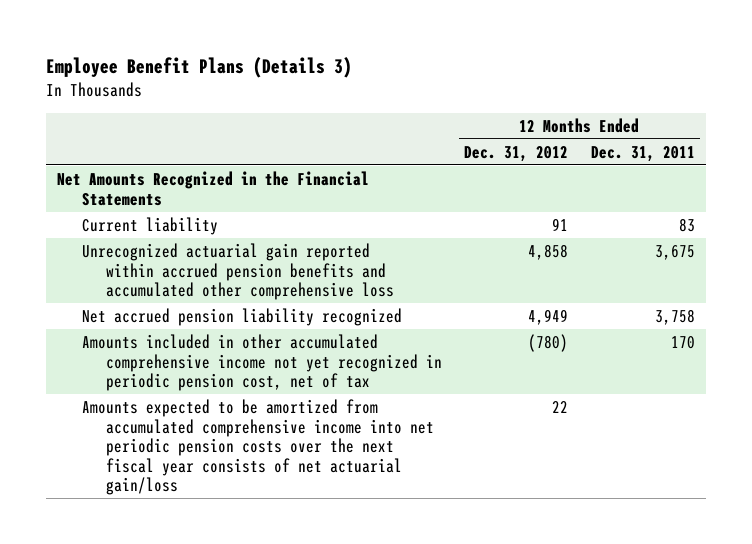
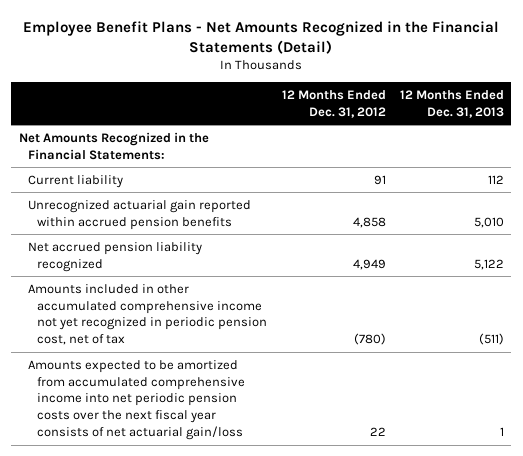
[46,56,353,78] Employee Benefit Plans (Details 3) -> [23,20,500,54] Employee Benefit Plans - Net Amounts Recognized in the Financial Statements (Detail)
[590,145,695,162] Dec. 31, 2011 -> none
none -> [400,89,505,118] 12 Months Ended Dec. 31, 2013
[57,170,370,206] Net Amounts Recognized in the Financial Statements -> [18,131,209,160] Net Amounts Recognized in the Financial Statements:
[81,242,395,301] Unrecognized actuarial gain reported within accrued pension benefits and accumulated other comprehensive loss -> [27,199,251,230] Unrecognized actuarial gain reported within accrued pension benefits

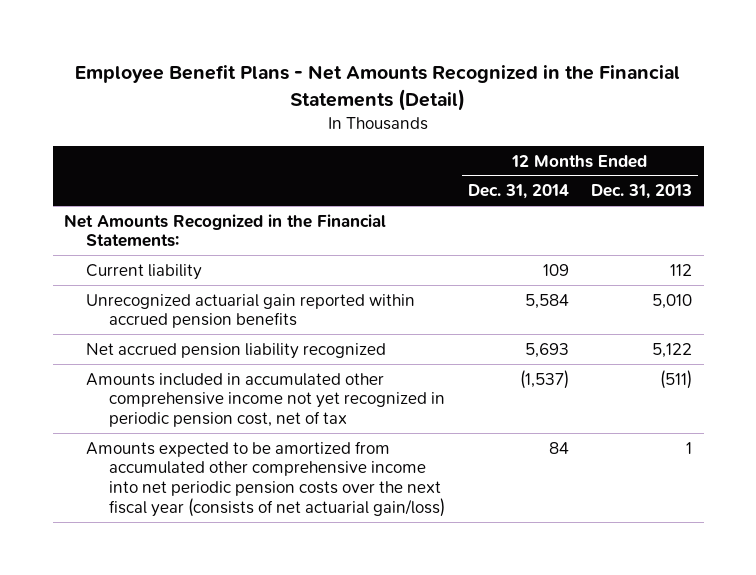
[281,89,386,118] 12 Months Ended Dec. 31, 2012 -> none
none -> [467,184,569,200] Dec. 31, 2014
[27,283,268,346] Amounts included in other accumulated comprehensive income not yet recognized in periodic pension cost, net of tax -> [86,372,445,428] Amounts included in accumulated other comprehensive income not yet recognized in periodic pension cost, net of tax
[27,359,246,440] Amounts expected to be amortized from accumulated comprehensive income into net periodic pension costs over the next fiscal year consists of net actuarial gain/loss -> [86,440,445,518] Amounts expected to be amortized from accumulated other comprehensive income into net periodic pension costs over the next fiscal year (consists of net actuarial gain/loss)

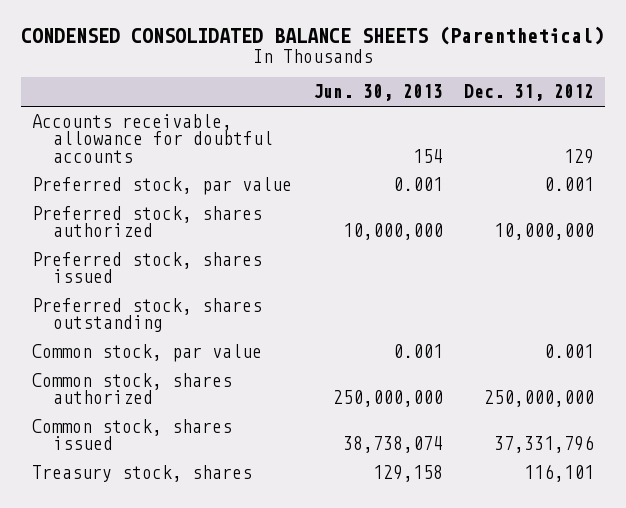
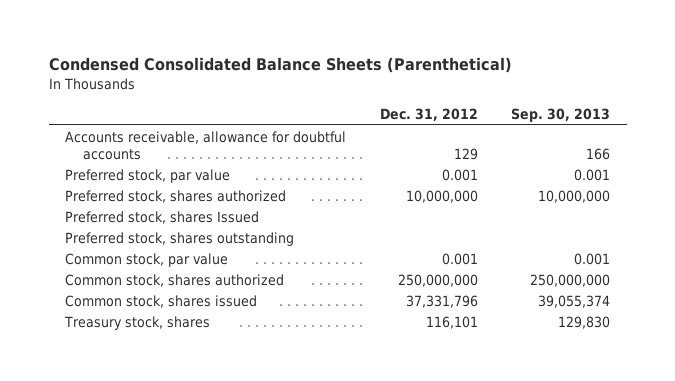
[20,26,604,46] CONDENSED CONSOLIDATED BALANCE SHEETS (Parenthetical) -> [48,57,512,74] Condensed Consolidated Balance Sheets (Parenthetical)
[312,84,443,102] Jun. 30, 2013 -> none
none -> [511,108,611,123] Sep. 30, 2013
[31,252,262,284] Preferred stock, shares issued -> [65,210,260,224] Preferred stock, shares Issued

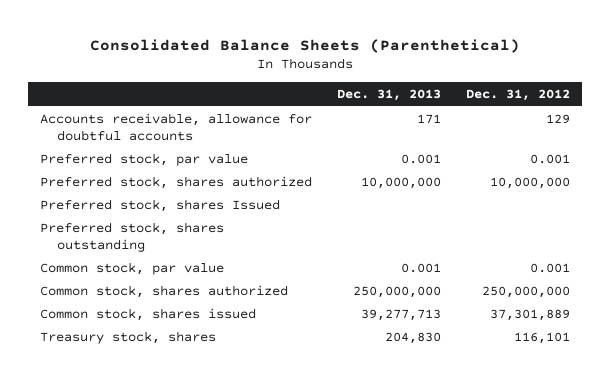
[48,57,512,74] Condensed Consolidated Balance Sheets (Parenthetical) -> [90,38,521,53] Consolidated Balance Sheets (Parenthetical)
[511,108,611,123] Sep. 30, 2013 -> none
none -> [337,89,442,102] Dec. 31, 2013
[405,294,478,308] 37,331,796 -> [489,308,570,321] 37,301,889

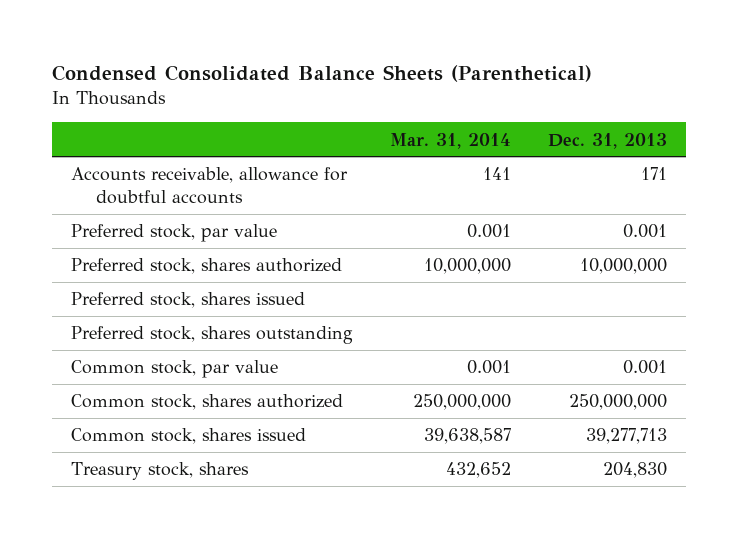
[90,38,521,53] Consolidated Balance Sheets (Parenthetical) -> [52,65,593,83] Condensed Consolidated Balance Sheets (Parenthetical)
[465,89,570,102] Dec. 31, 2012 -> none
none -> [389,132,511,149] Mar. 31, 2014
[40,198,281,212] Preferred stock, shares Issued -> [70,292,305,309] Preferred stock, shares issued

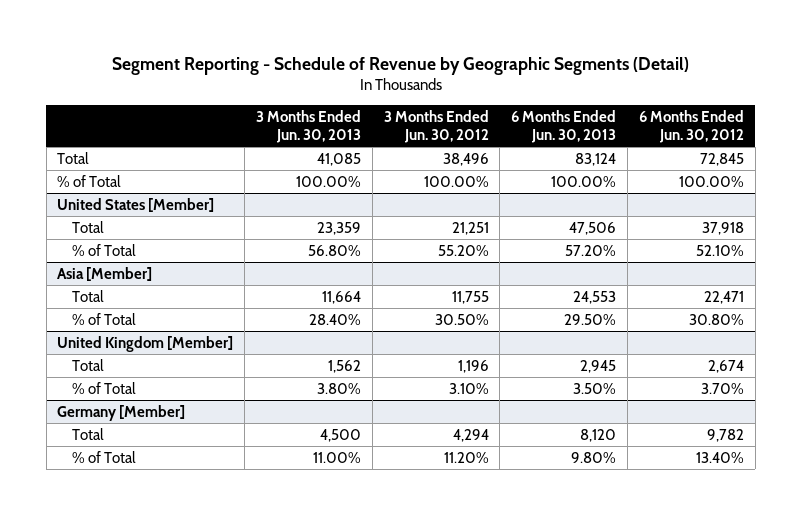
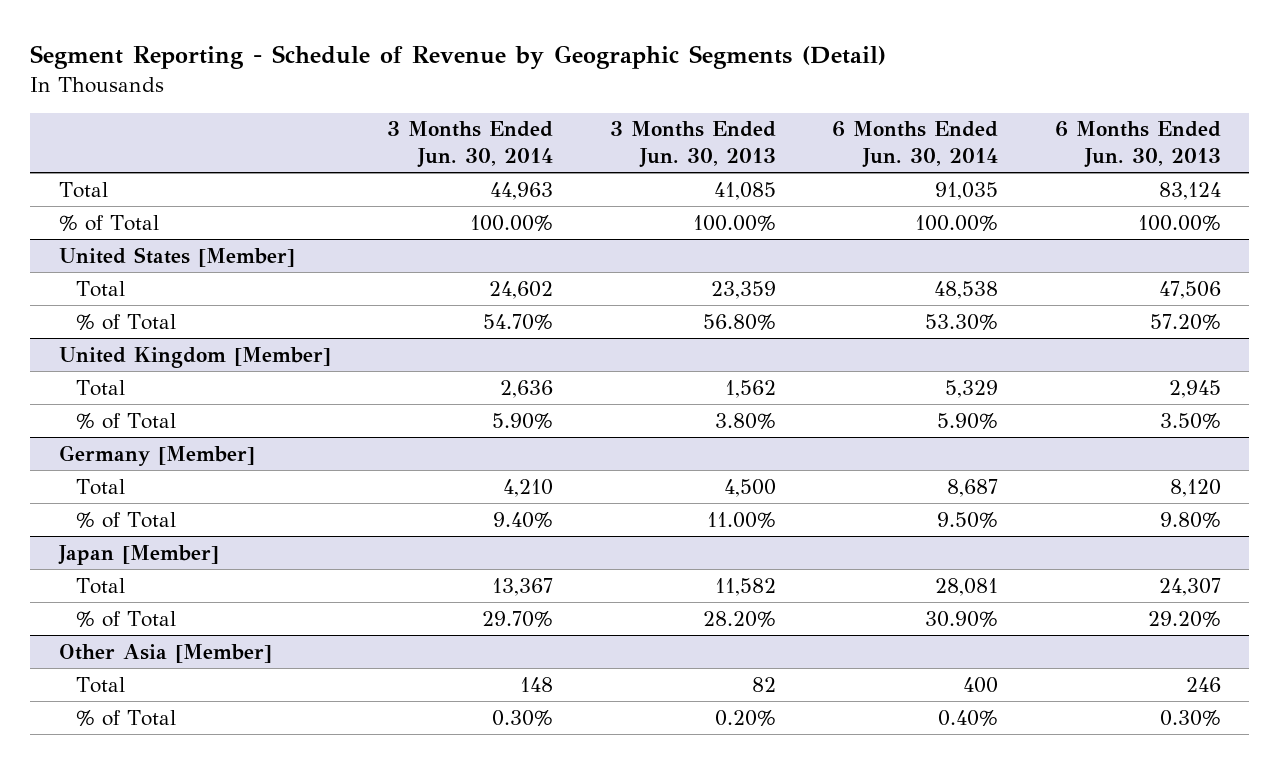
[383,110,489,144] 3 Months Ended Jun. 30, 2012 -> none
[638,110,744,144] 6 Months Ended Jun. 30, 2012 -> none
none -> [387,121,554,168] 3 Months Ended Jun. 30, 2014
none -> [832,121,999,168] 6 Months Ended Jun. 30, 2014
[57,266,153,281] Asia [Member] -> none
[72,289,105,302] Total -> none
[72,312,137,325] % of Total -> none
none -> [57,544,219,565] Japan [Member]
none -> [76,577,126,594] Total
none -> [76,610,177,627] % of Total
none -> [58,643,272,663] Other Asia [Member]
none -> [76,676,126,693] Total
none -> [76,709,177,726] % of Total

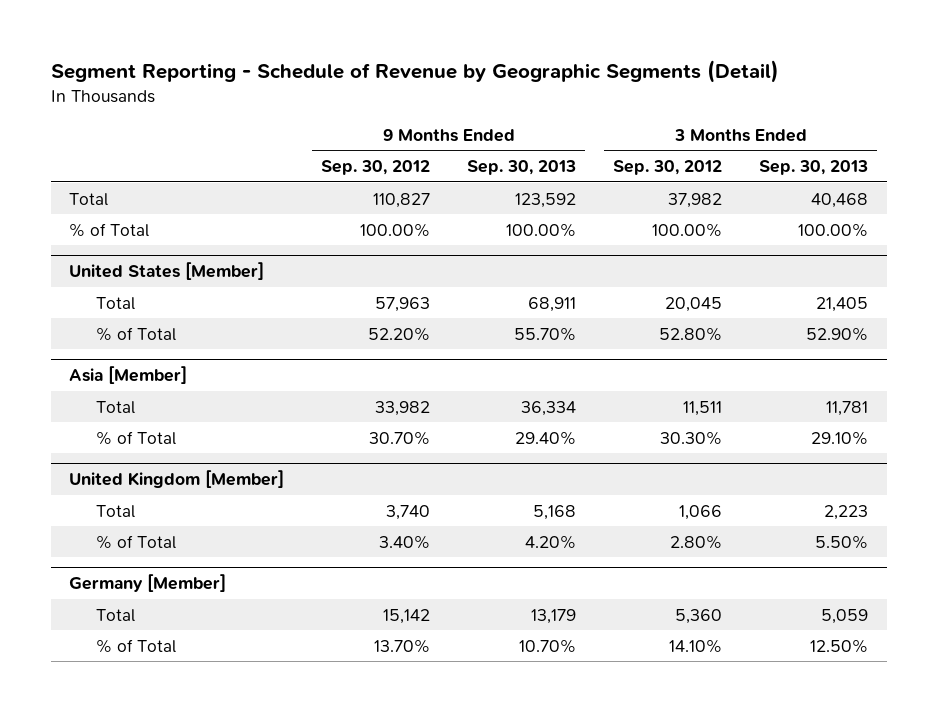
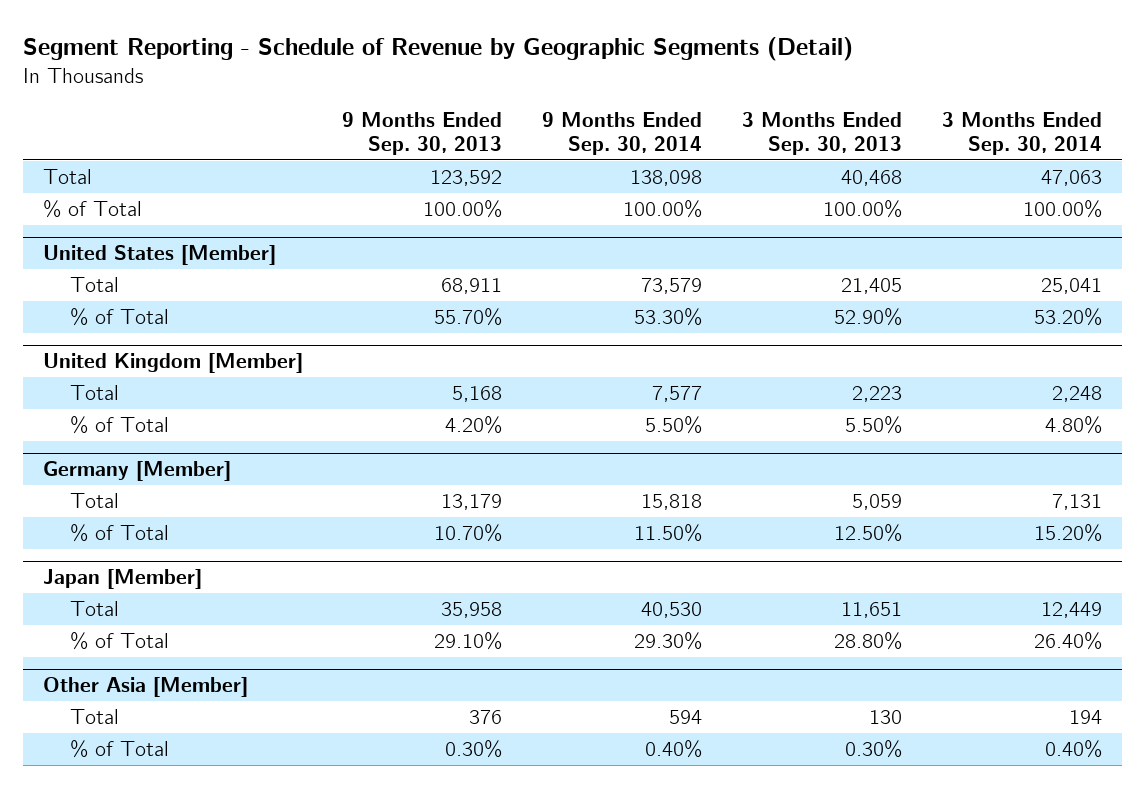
[321,160,431,176] Sep. 30, 2012 -> none
[613,160,723,176] Sep. 30, 2012 -> none
none -> [542,111,703,156] 9 Months Ended Sep. 30, 2014
none -> [942,111,1103,156] 3 Months Ended Sep. 30, 2014
[69,366,188,385] Asia [Member] -> none
[96,400,136,414] Total -> none
[96,430,177,445] % of Total -> none
none -> [42,569,202,590] Japan [Member]
none -> [70,601,120,617] Total
none -> [70,632,170,651] % of Total
none -> [42,677,248,698] Other Asia [Member]
none -> [70,709,120,725] Total
none -> [70,740,170,759] % of Total

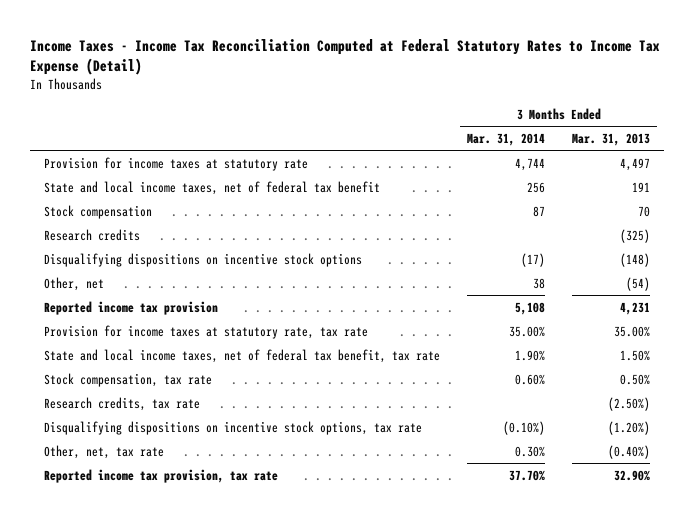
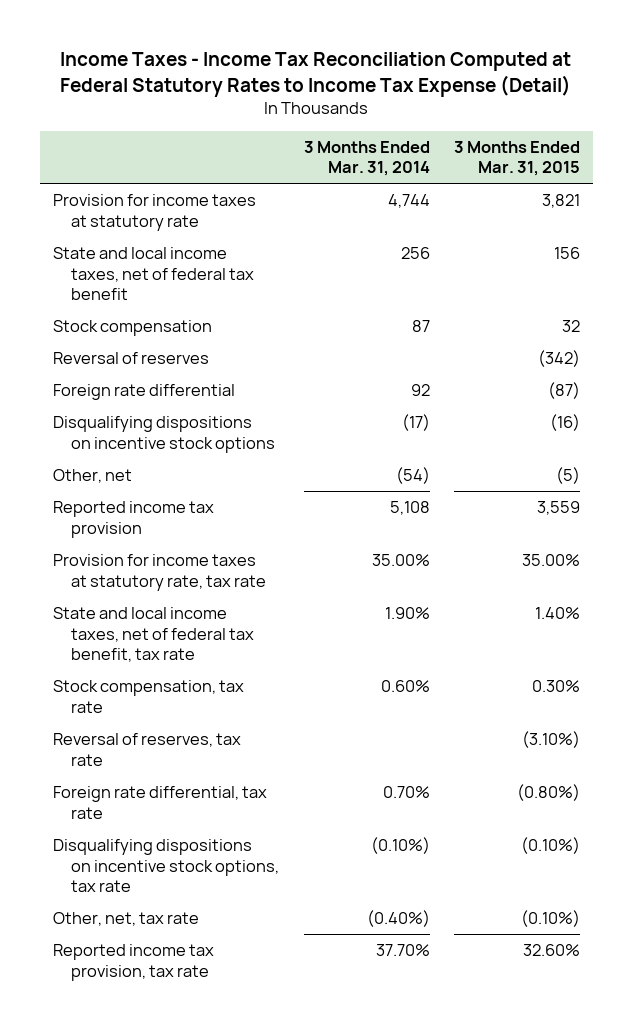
[572,132,651,146] Mar. 31, 2013 -> none
none -> [454,140,581,177] 3 Months Ended Mar. 31, 2015
[43,228,140,241] Research credits -> none
none -> [52,352,209,365] Reversal of reserves
none -> [52,384,235,401] Foreign rate differential
[533,277,546,289] 38 -> [395,467,430,485] (54)
[43,396,200,411] Research credits, tax rate -> none
none -> [52,733,241,766] Reversal of reserves, tax rate
none -> [52,786,267,819] Foreign rate differential, tax rate
[515,445,546,457] 0.30% -> [366,910,430,928] (0.40%)

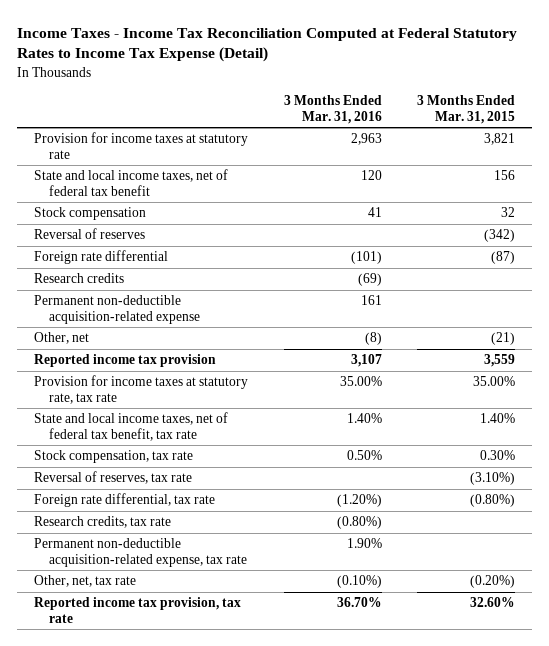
[303,140,430,177] 3 Months Ended Mar. 31, 2014 -> none
none -> [283,95,382,124] 3 Months Ended Mar. 31, 2016
[52,416,275,453] Disqualifying dispositions on incentive stock options -> none
none -> [34,273,125,284] Research credits
none -> [34,295,200,324] Permanent non-deductible acquisition-related expense
[556,467,581,485] (5) -> [490,332,515,346] (21)
[52,839,279,892] Disqualifying dispositions on incentive stock options, tax rate -> none
none -> [34,516,172,529] Research credits, tax rate
none -> [34,538,247,567] Permanent non-deductible acquisition-related expense, tax rate
[521,910,581,928] (0.10%) -> [469,575,515,589] (0.20%)

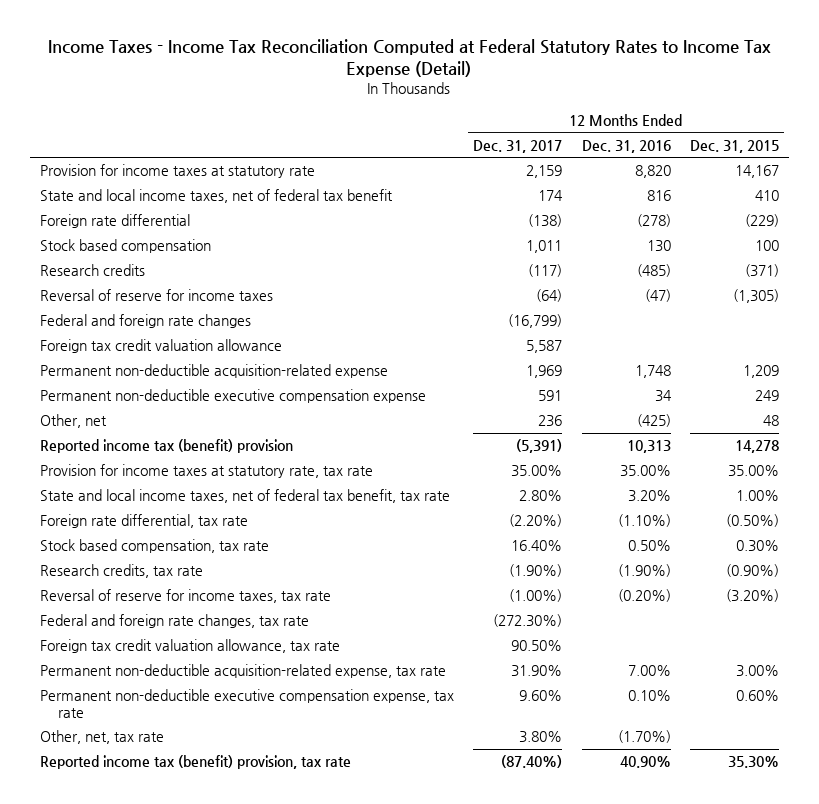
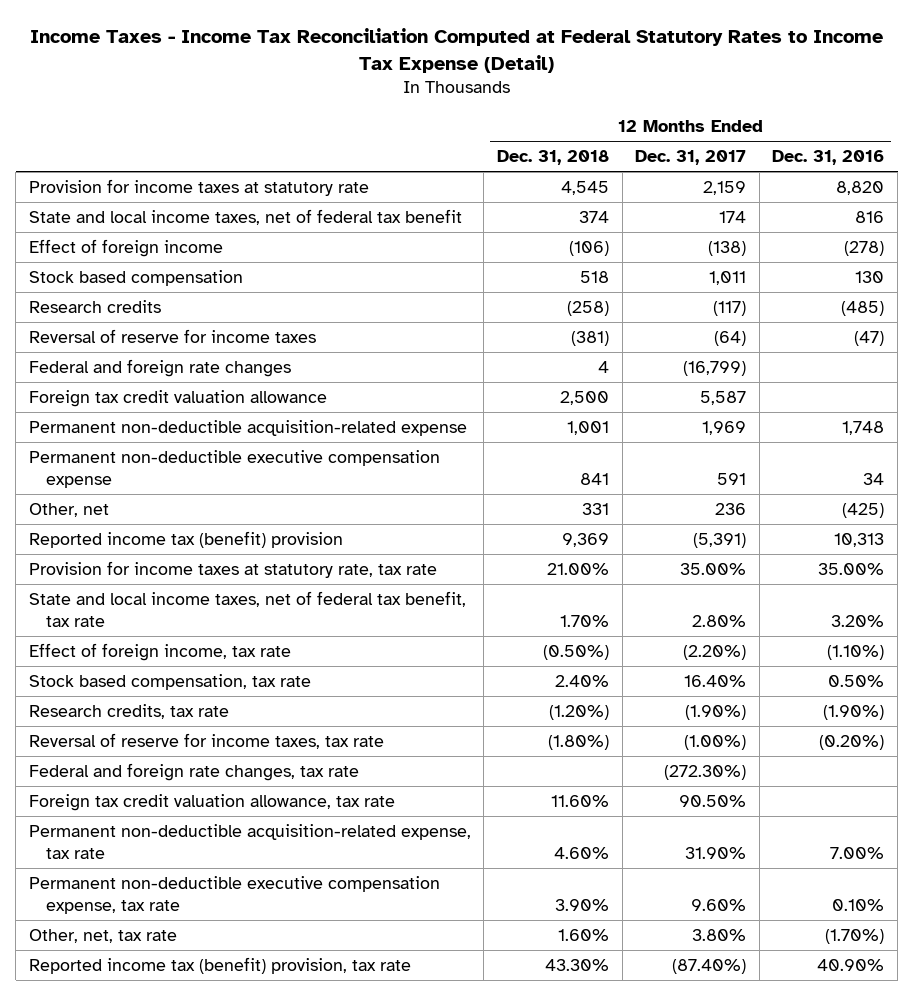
[690,139,780,153] Dec. 31, 2015 -> none
none -> [496,150,609,166] Dec. 31, 2018
[39,214,190,229] Foreign rate differential -> [28,239,223,258] Effect of foreign income
[39,514,248,529] Foreign rate differential, tax rate -> [28,643,291,662] Effect of foreign income, tax rate

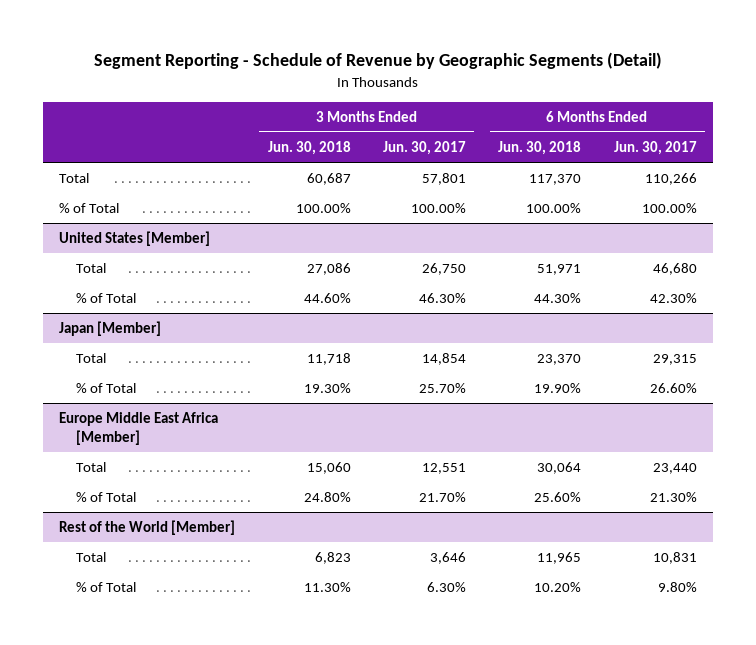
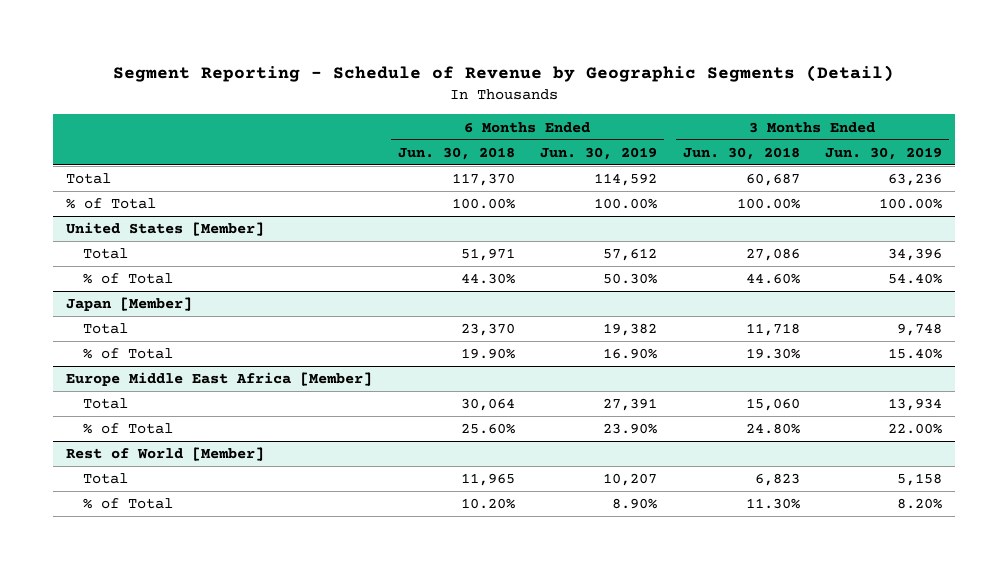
[382,140,466,155] Jun. 30, 2017 -> none
[613,140,697,155] Jun. 30, 2017 -> none
none -> [540,146,658,160] Jun. 30, 2019
none -> [825,146,943,160] Jun. 30, 2019
[59,519,236,535] Rest of the World [Member] -> [66,447,265,462] Rest of World [Member]

